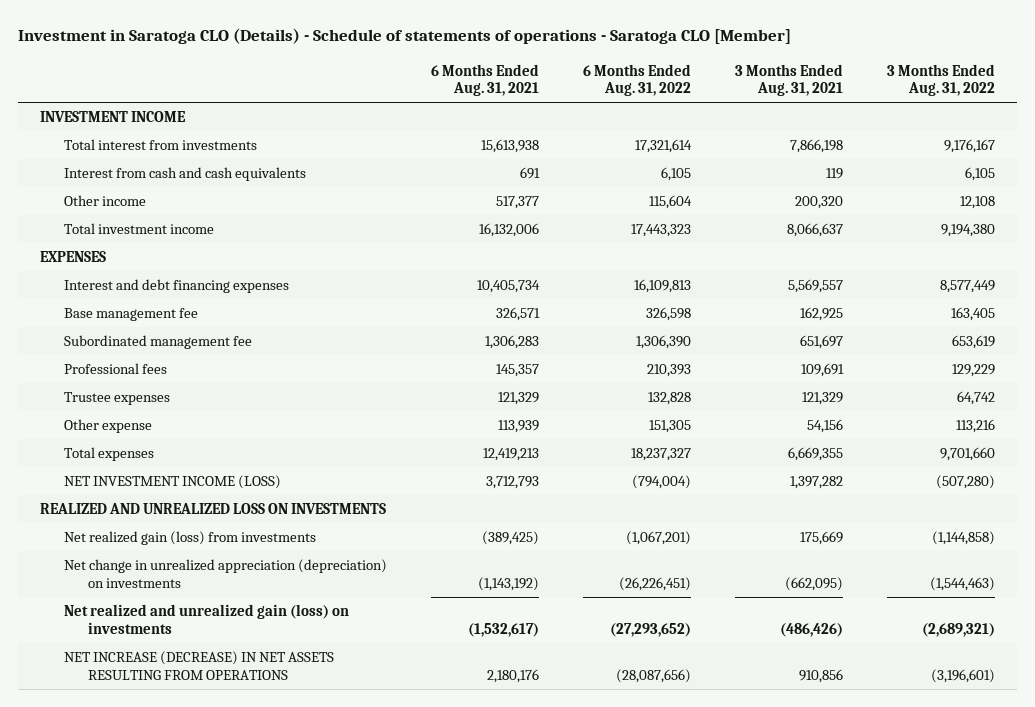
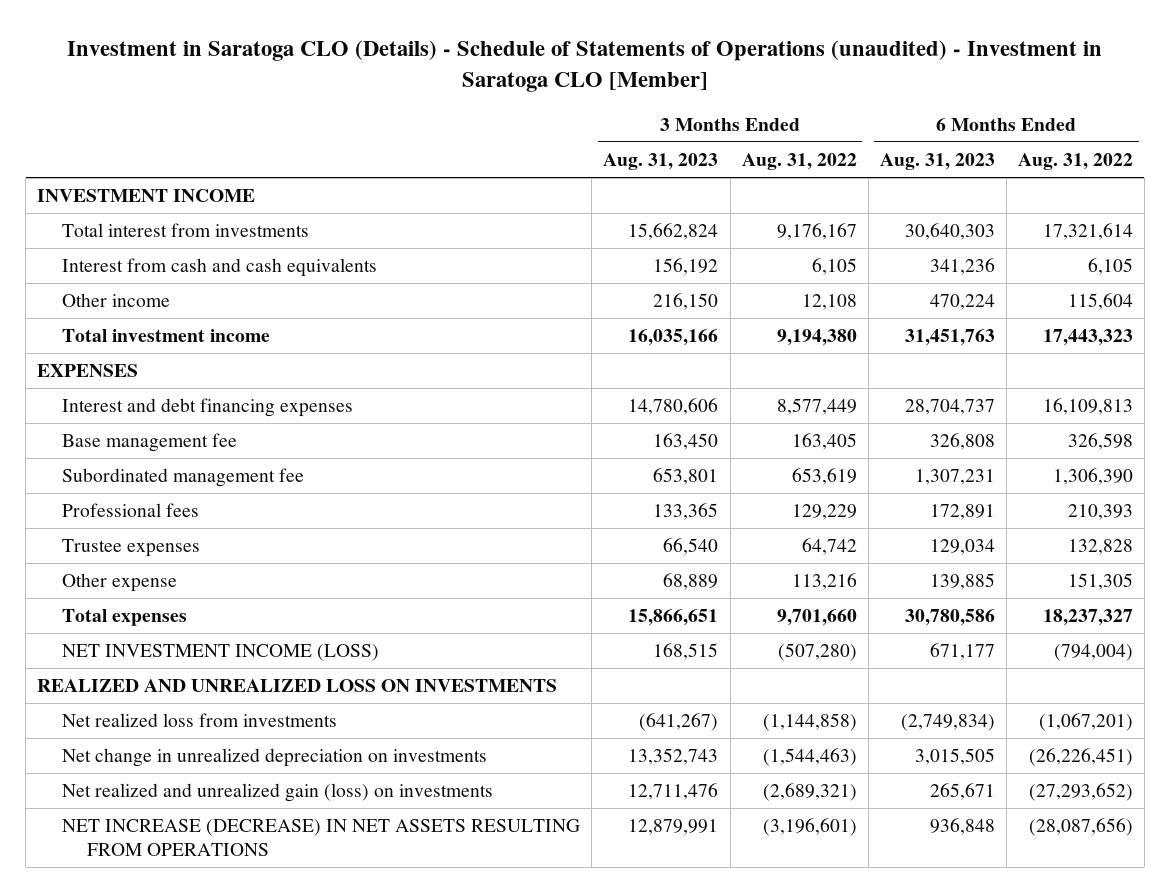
[18,28,792,45] Investment in Saratoga CLO (Details) - Schedule of statements of operations - Saratoga CLO [Member] -> [67,40,1103,92] Investment in Saratoga CLO (Details) - Schedule of Statements of Operations (unaudited) - Investment in Saratoga CLO [Member]
[430,63,539,97] 6 Months Ended Aug. 31, 2021 -> none
[734,63,843,97] 3 Months Ended Aug. 31, 2021 -> none
none -> [603,153,719,171] Aug. 31, 2023
none -> [879,153,995,171] Aug. 31, 2023
[64,531,317,546] Net realized gain (loss) from investments -> [62,713,338,728] Net realized loss from investments
[64,559,388,588] Net change in unrealized appreciation (depreciation) on investments -> [62,748,488,768] Net change in unrealized depreciation on investments

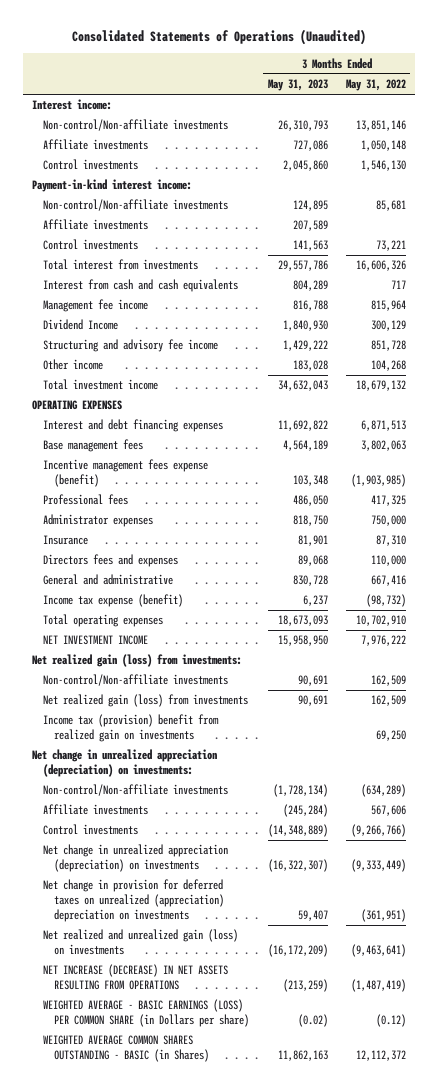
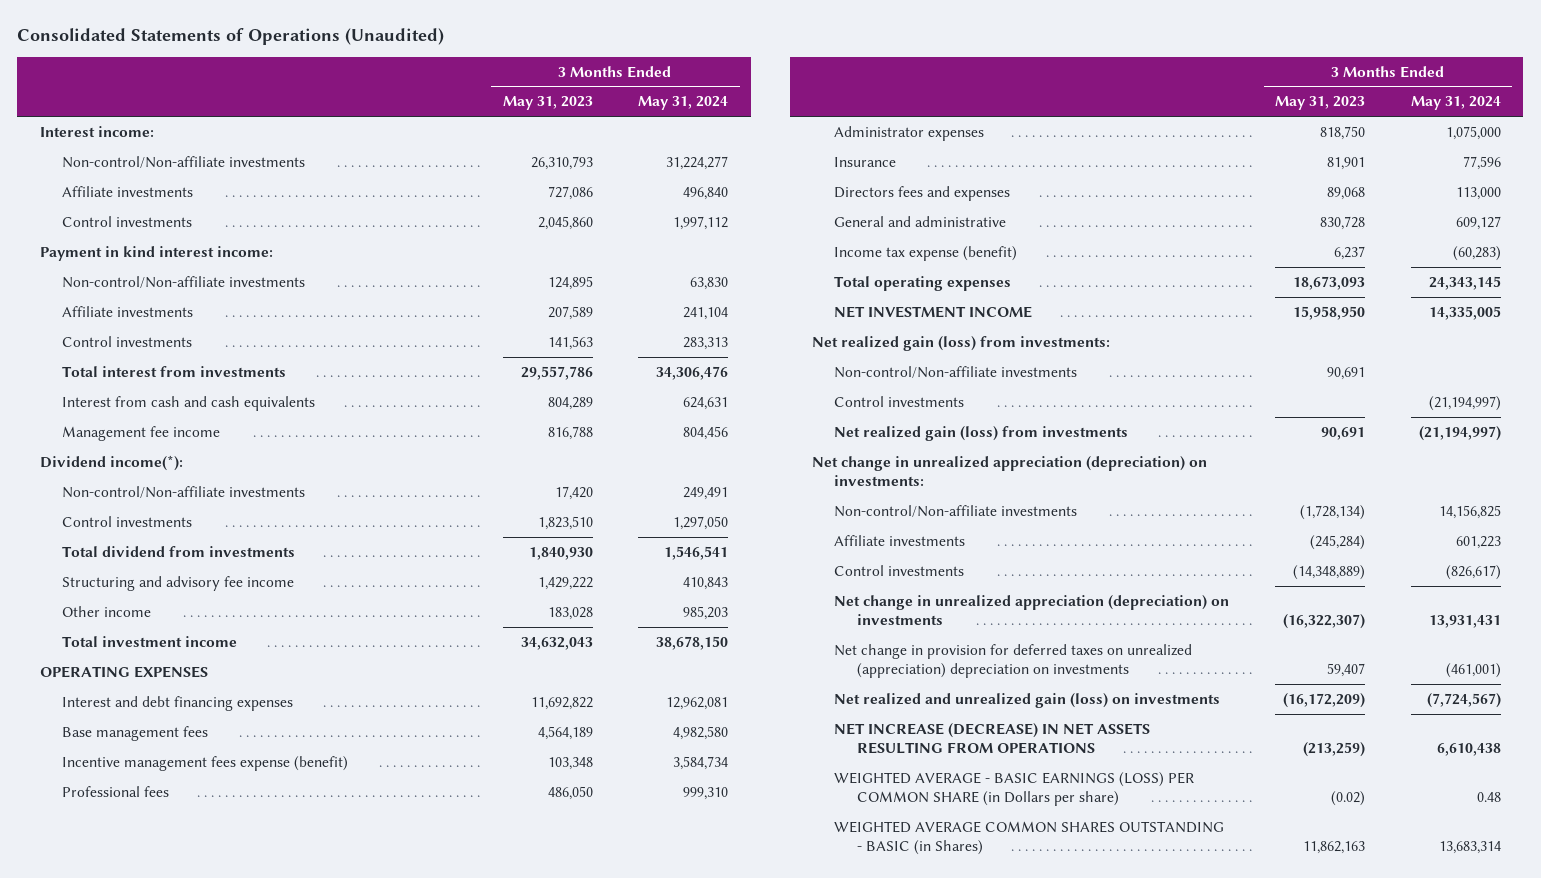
[345,79,406,92] May 31, 2022 -> none
none -> [638,96,729,111] May 31, 2024
[31,179,192,193] Payment-in-kind interest income: -> [39,245,273,261] Payment in kind interest income:
none -> [39,454,183,471] Dividend income(*):
none -> [62,485,306,498] Non-control/Non-affiliate investments
none -> [62,515,193,527] Control investments
[43,319,119,331] Dividend Income -> [62,545,296,557] Total dividend from investments
none -> [834,395,965,407] Control investments
[43,714,220,743] Income tax (provision) benefit from realized gain on investments -> none

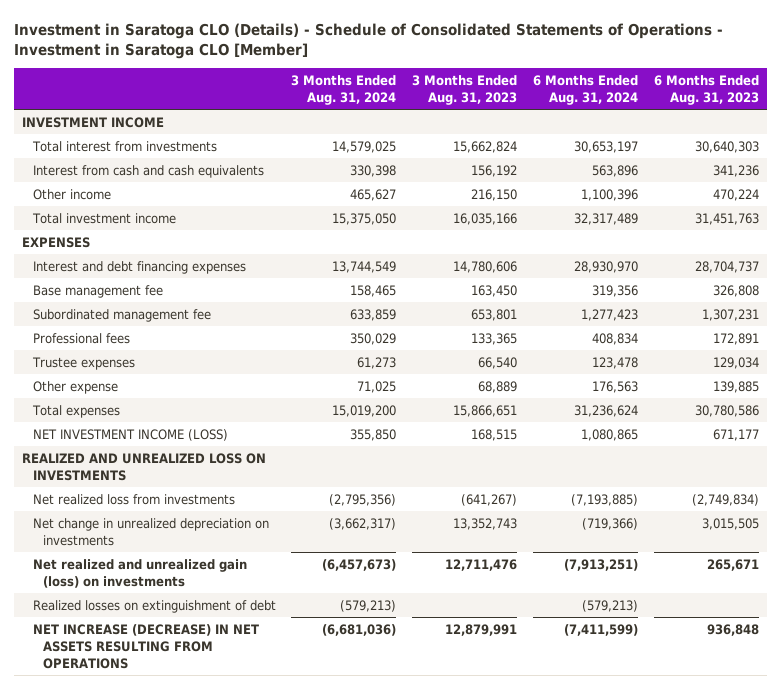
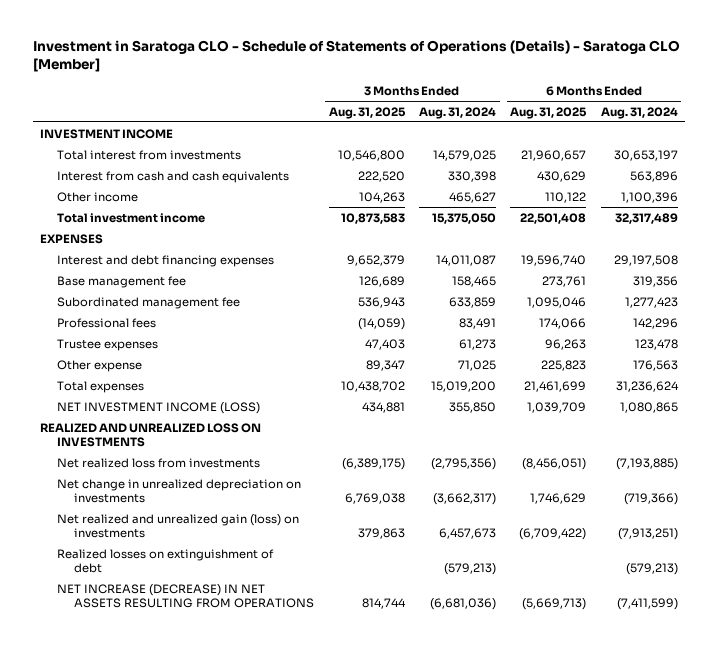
[14,22,724,60] Investment in Saratoga CLO (Details) - Schedule of Consolidated Statements of Operations - Investment in Saratoga CLO [Member] -> [32,39,680,72] Investment in Saratoga CLO - Schedule of Statements of Operations (Details) - Saratoga CLO [Member]
[412,75,518,106] 3 Months Ended Aug. 31, 2023 -> none
[654,75,760,106] 6 Months Ended Aug. 31, 2023 -> none
none -> [328,106,406,119] Aug. 31, 2025
none -> [510,106,588,119] Aug. 31, 2025
[332,260,397,273] 13,744,549 -> [435,254,496,266] 14,011,087
[574,260,639,273] 28,930,970 -> [613,254,678,266] 29,197,508
[350,332,397,345] 350,029 -> [458,317,496,329] 83,491
[592,332,639,345] 408,834 -> [632,317,678,329] 142,296
[322,558,397,571] (6,457,673) -> [438,527,496,539] 6,457,673

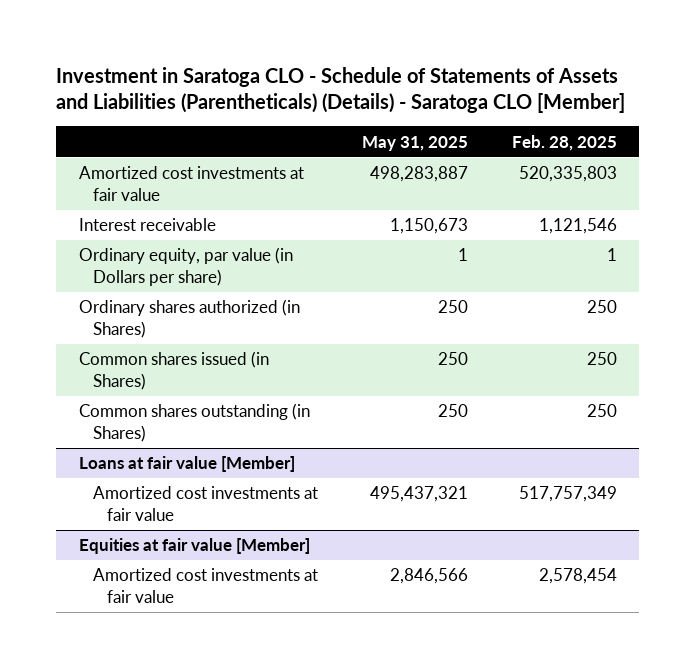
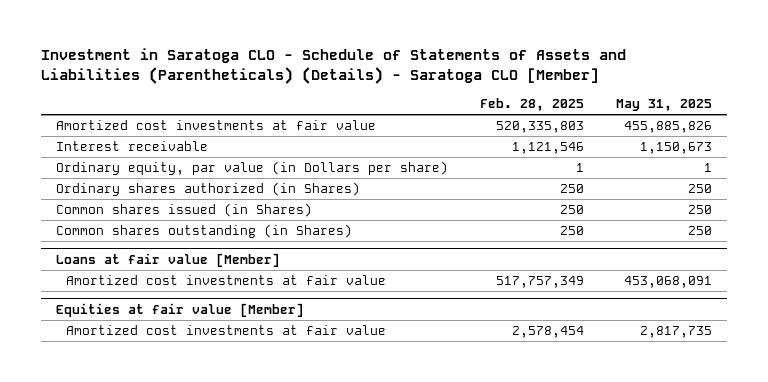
[370,166,469,183] 498,283,887 -> [623,121,712,134] 455,885,826
[370,486,469,503] 495,437,321 -> [623,276,712,289] 453,068,091
[390,568,469,585] 2,846,566 -> [639,326,712,339] 2,817,735

